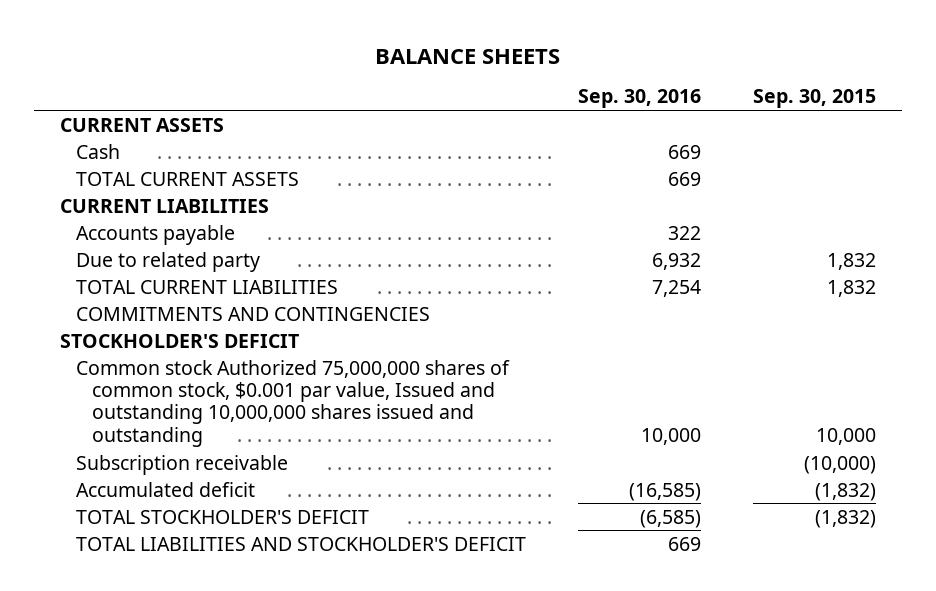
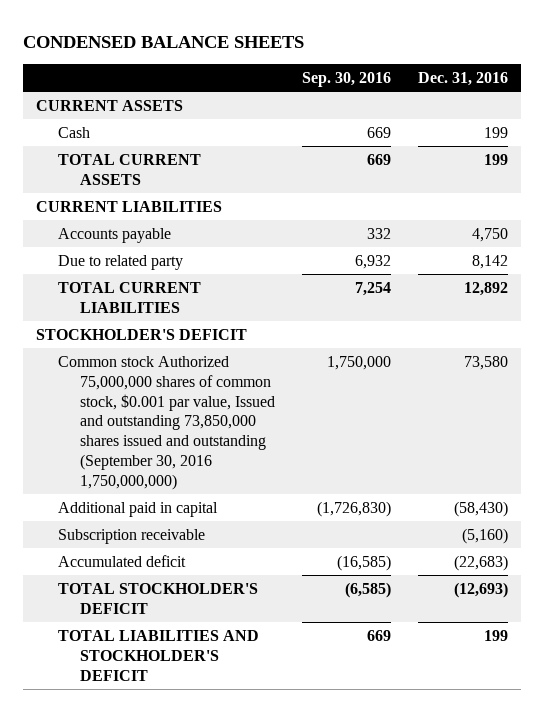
[374,48,560,64] BALANCE SHEETS -> [22,35,304,48] CONDENSED BALANCE SHEETS
[752,89,876,109] Sep. 30, 2015 -> none
none -> [417,71,508,86] Dec. 31, 2016
[667,225,701,240] 322 -> [366,227,391,239] 332
[75,306,430,321] COMMITMENTS AND CONTINGENCIES -> none
[75,359,510,447] Common stock Authorized 75,000,000 shares of common stock, $0.001 par value, Issued and outstanding 10,000,000 shares issued and outstanding -> [58,355,275,490] Common stock Authorized 75,000,000 shares of common stock, $0.001 par value, Issued and outstanding 73,850,000 shares issued and outstanding (September 30, 2016 1,750,000,000)
[640,427,701,445] 10,000 -> [326,355,391,370] 1,750,000
none -> [58,501,219,517] Additional paid in capital

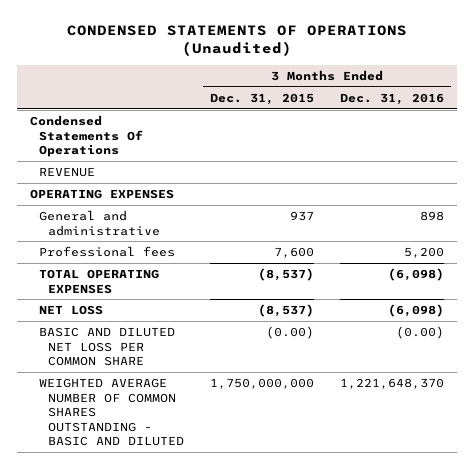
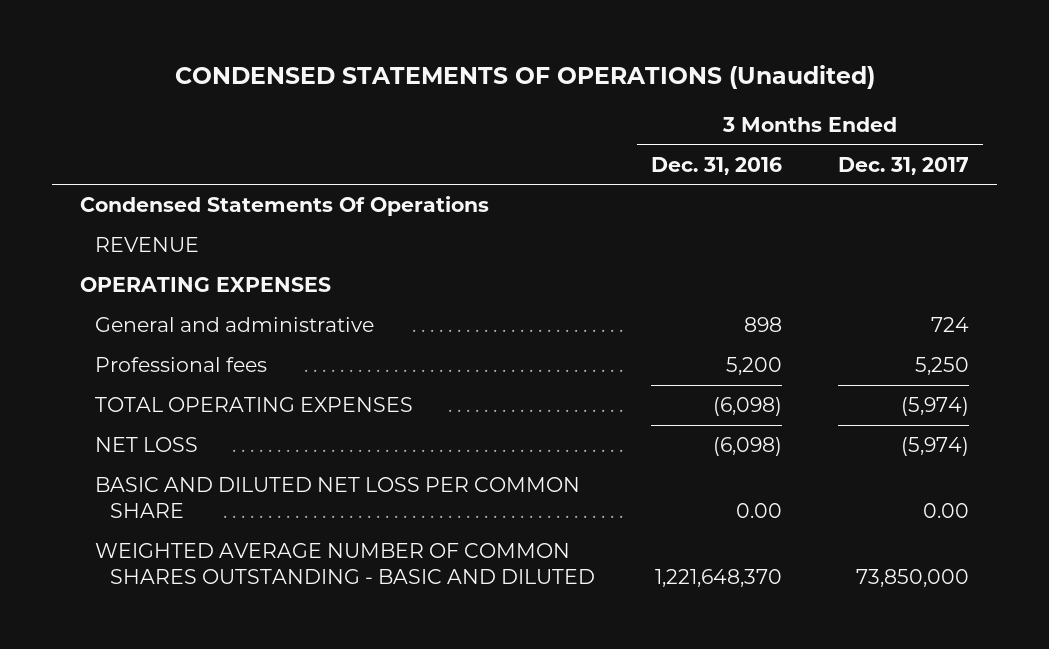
[209,92,314,105] Dec. 31, 2015 -> none
none -> [837,156,969,175] Dec. 31, 2017
[396,326,445,340] (0.00) -> [735,503,782,519] 0.00

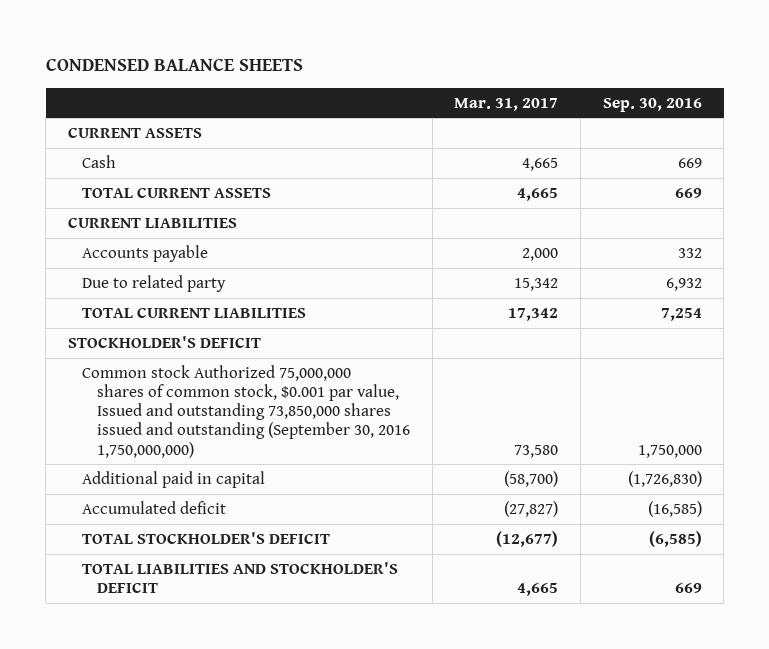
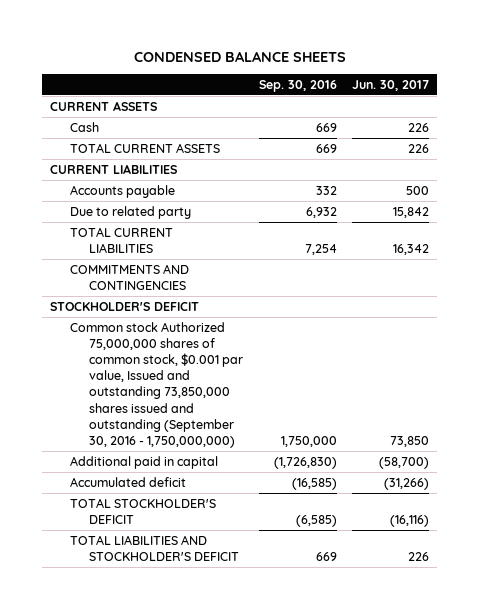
[454,97,559,111] Mar. 31, 2017 -> none
none -> [352,79,430,91] Jun. 30, 2017
none -> [69,263,189,290] COMMITMENTS AND CONTINGENCIES
[82,364,411,458] Common stock Authorized 75,000,000 shares of common stock, $0.001 par value, Issued and outstanding 73,850,000 shares issued and outstanding (September 30, 2016 1,750,000,000) -> [69,321,244,448] Common stock Authorized 75,000,000 shares of common stock, $0.001 par value, Issued and outstanding 73,850,000 shares issued and outstanding (September 30, 2016 - 1,750,000,000)

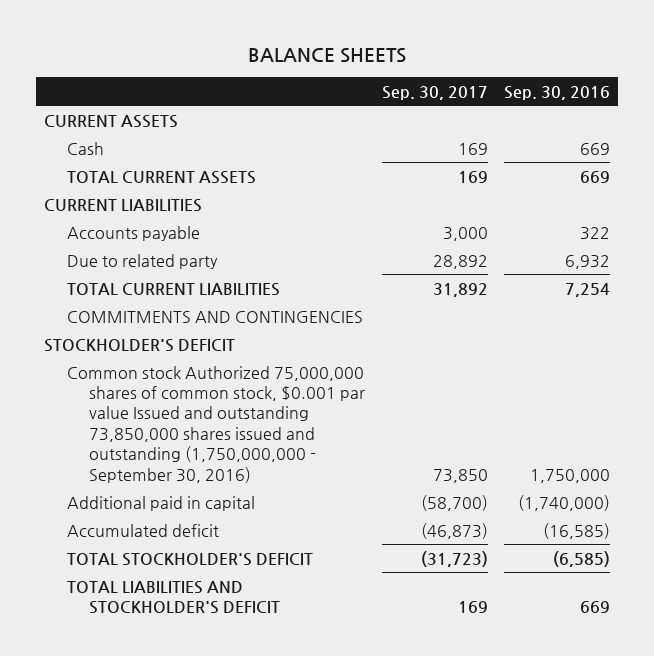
[133,50,346,62] CONDENSED BALANCE SHEETS -> [248,48,407,64] BALANCE SHEETS
[352,79,430,91] Jun. 30, 2017 -> none
none -> [381,85,488,100] Sep. 30, 2017
[315,185,337,195] 332 -> [580,226,611,240] 322
[69,321,244,448] Common stock Authorized 75,000,000 shares of common stock, $0.001 par value, Issued and outstanding 73,850,000 shares issued and outstanding (September 30, 2016 - 1,750,000,000) -> [66,365,366,483] Common stock Authorized 75,000,000 shares of common stock, $0.001 par value Issued and outstanding 73,850,000 shares issued and outstanding (1,750,000,000 - September 30, 2016)
[273,456,337,469] (1,726,830) -> [518,494,611,511] (1,740,000)

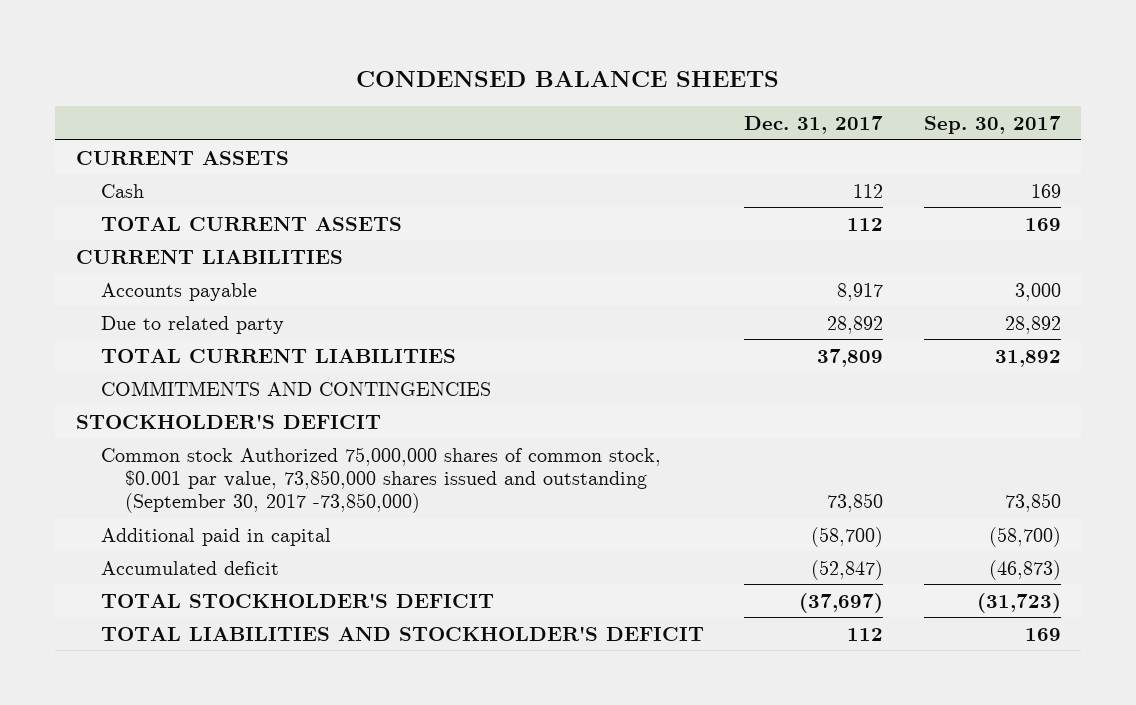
[248,48,407,64] BALANCE SHEETS -> [356,70,780,87] CONDENSED BALANCE SHEETS
[504,85,611,100] Sep. 30, 2016 -> none
none -> [744,116,884,135] Dec. 31, 2017
[66,365,366,483] Common stock Authorized 75,000,000 shares of common stock, $0.001 par value Issued and outstanding 73,850,000 shares issued and outstanding (1,750,000,000 - September 30, 2016) -> [100,446,661,513] Common stock Authorized 75,000,000 shares of common stock, $0.001 par value, 73,850,000 shares issued and outstanding (September 30, 2017 -73,850,000)

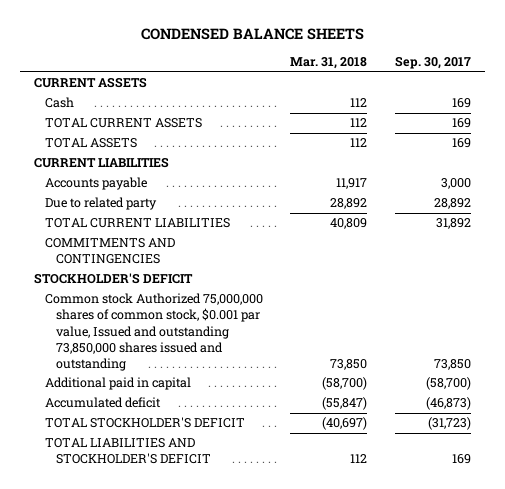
[744,116,884,135] Dec. 31, 2017 -> none
none -> [290,57,368,70] Mar. 31, 2018
none -> [44,138,137,149] TOTAL ASSETS
[100,446,661,513] Common stock Authorized 75,000,000 shares of common stock, $0.001 par value, 73,850,000 shares issued and outstanding (September 30, 2017 -73,850,000) -> [44,293,263,371] Common stock Authorized 75,000,000 shares of common stock, $0.001 par value, Issued and outstanding 73,850,000 shares issued and outstanding

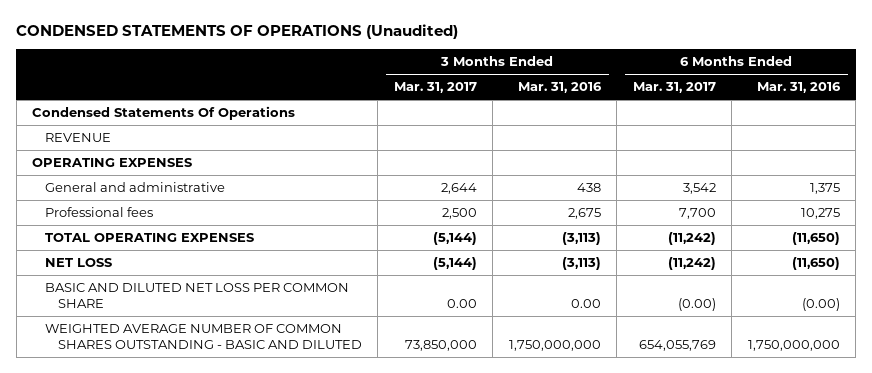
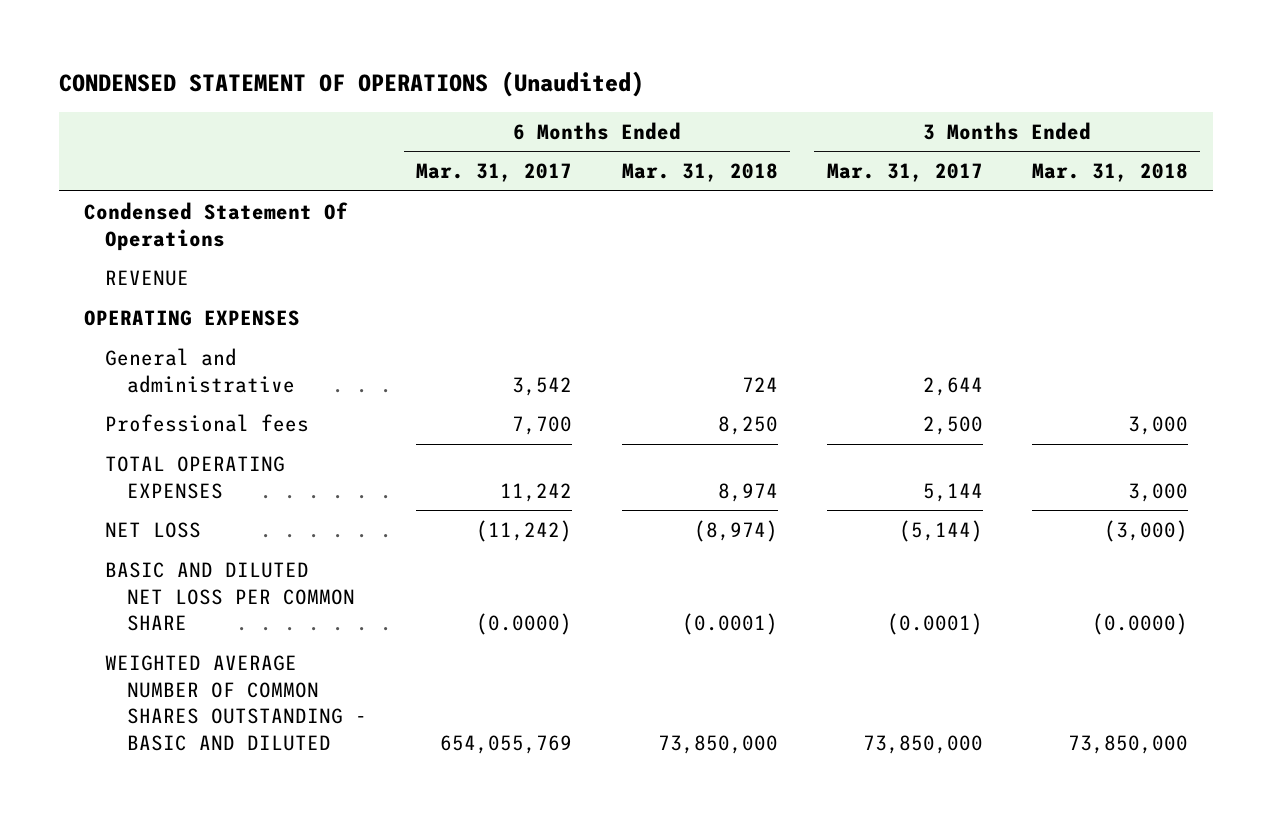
[16,24,459,40] CONDENSED STATEMENTS OF OPERATIONS (Unaudited) -> [58,70,644,97] CONDENSED STATEMENT OF OPERATIONS (Unaudited)
[517,82,602,94] Mar. 31, 2016 -> none
[756,82,841,94] Mar. 31, 2016 -> none
none -> [621,163,778,183] Mar. 31, 2018
none -> [1031,163,1188,183] Mar. 31, 2018
[32,106,296,121] Condensed Statements Of Operations -> [83,202,348,251] Condensed Statement Of Operations
[432,232,477,246] (5,144) -> [922,482,983,502] 5,144
[667,232,716,246] (11,242) -> [500,482,573,502] 11,242
[446,298,477,308] 0.00 -> [886,613,983,636] (0.0001)
[677,297,716,311] (0.00) -> [476,613,573,636] (0.0000)

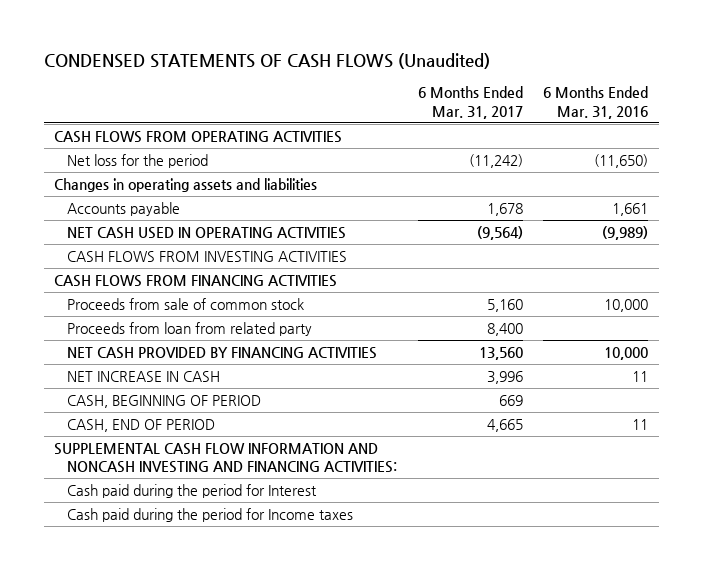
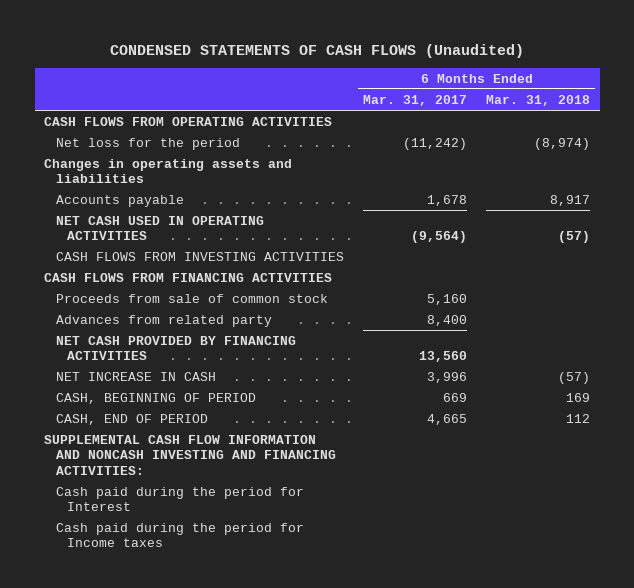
[543,86,649,119] 6 Months Ended Mar. 31, 2016 -> none
none -> [486,94,591,106] Mar. 31, 2018
[67,321,313,336] Proceeds from loan from related party -> [55,314,272,327] Advances from related party

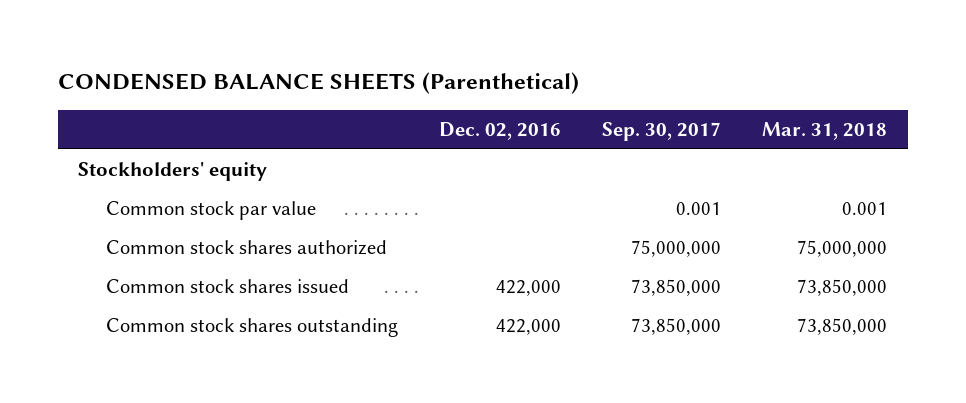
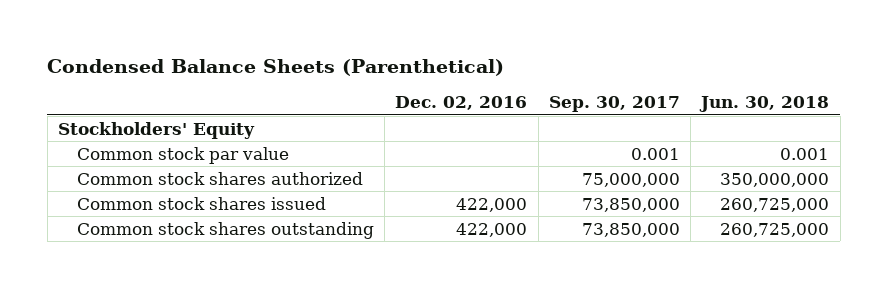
[57,72,579,95] CONDENSED BALANCE SHEETS (Parenthetical) -> [47,58,505,76] Condensed Balance Sheets (Parenthetical)
[762,121,888,140] Mar. 31, 2018 -> none
none -> [699,95,830,112] Jun. 30, 2018
[78,162,268,182] Stockholders' equity -> [57,121,255,139] Stockholders' Equity

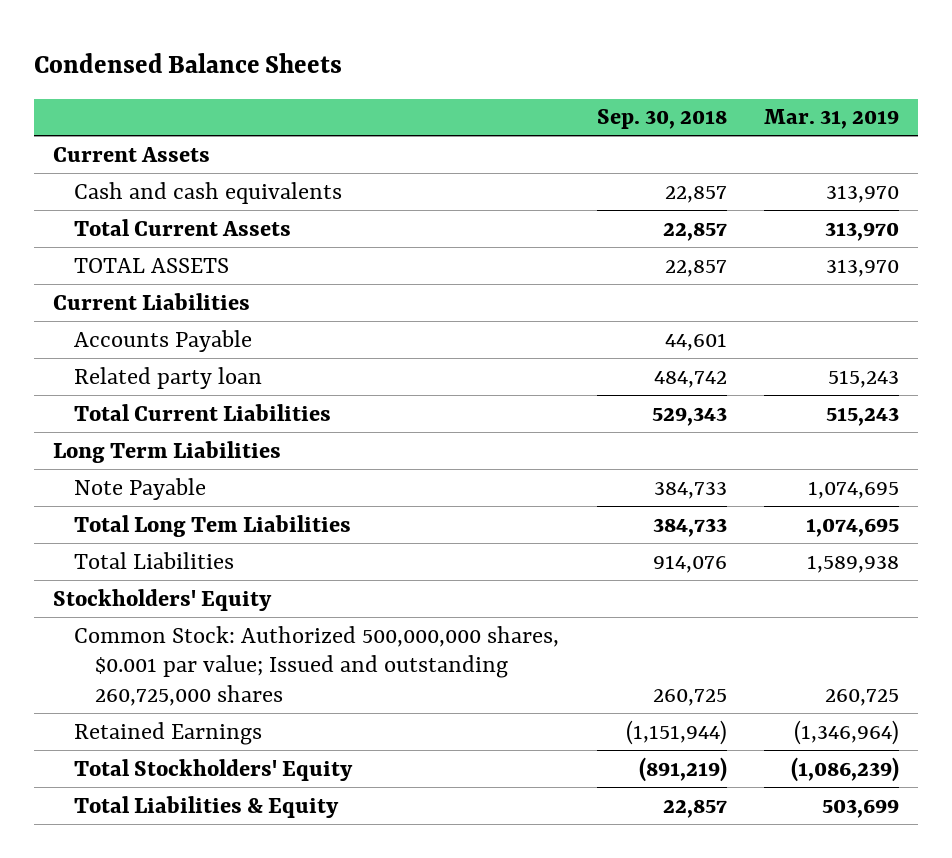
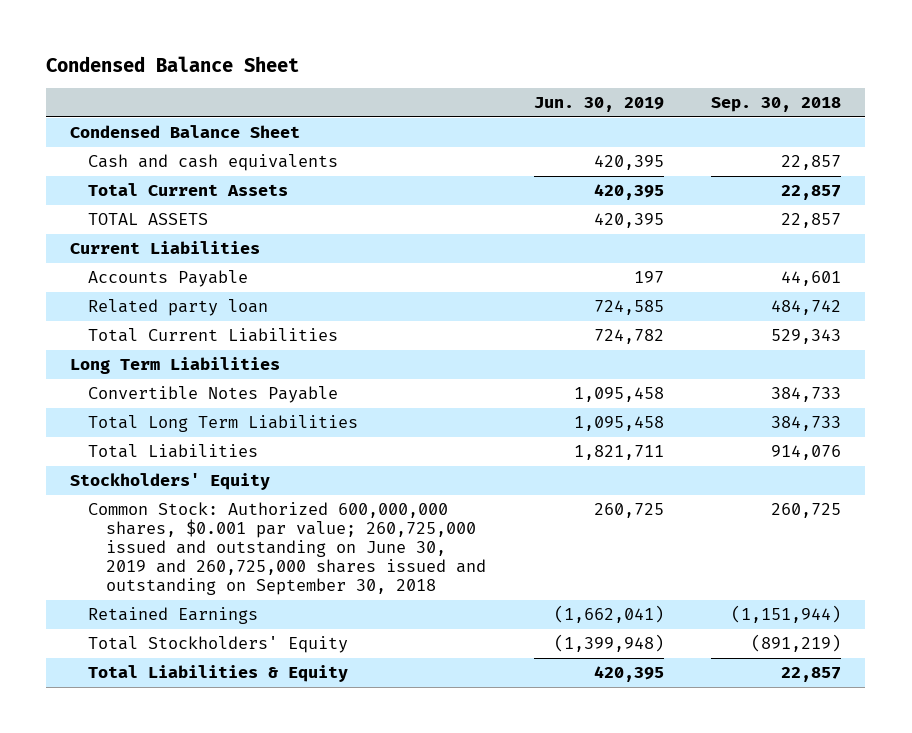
[33,53,342,74] Condensed Balance Sheets -> [46,55,300,72] Condensed Balance Sheet
[764,109,900,130] Mar. 31, 2019 -> none
none -> [533,97,664,113] Jun. 30, 2019
[52,146,210,162] Current Assets -> none
none -> [70,125,301,139] Condensed Balance Sheet
[73,477,206,500] Note Payable -> [88,386,339,404] Convertible Notes Payable
[73,514,351,537] Total Long Tem Liabilities -> [88,415,359,433] Total Long Term Liabilities
[73,625,559,706] Common Stock: Authorized 500,000,000 shares, $0.001 par value; Issued and outstanding 260,725,000 shares -> [88,502,486,595] Common Stock: Authorized 600,000,000 shares, $0.001 par value; 260,725,000 issued and outstanding on June 30, 2019 and 260,725,000 shares issued and outstanding on September 30, 2018

